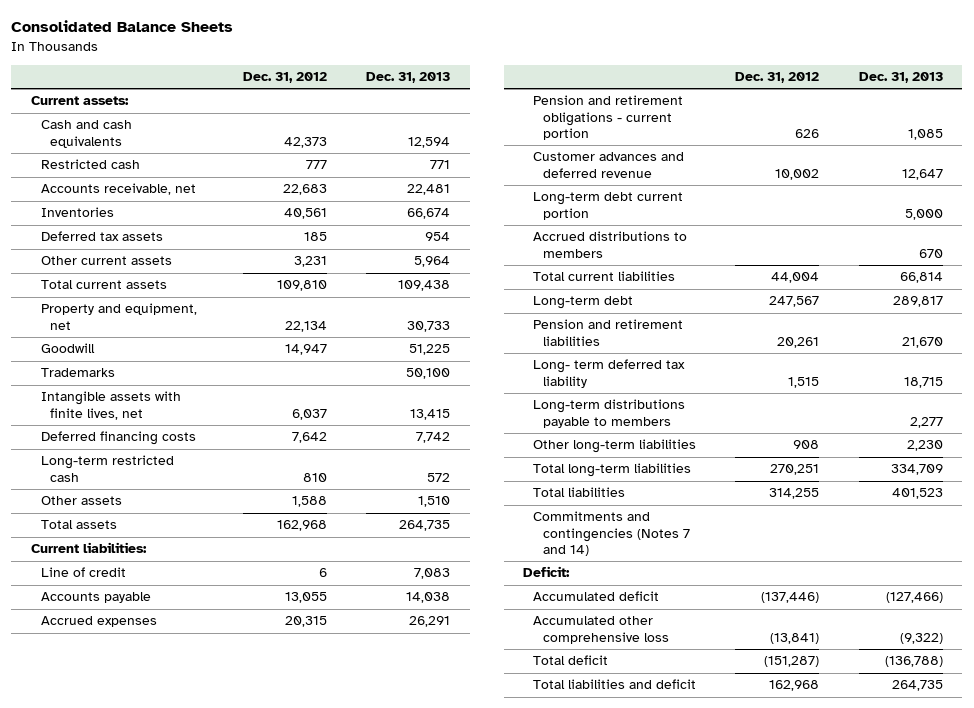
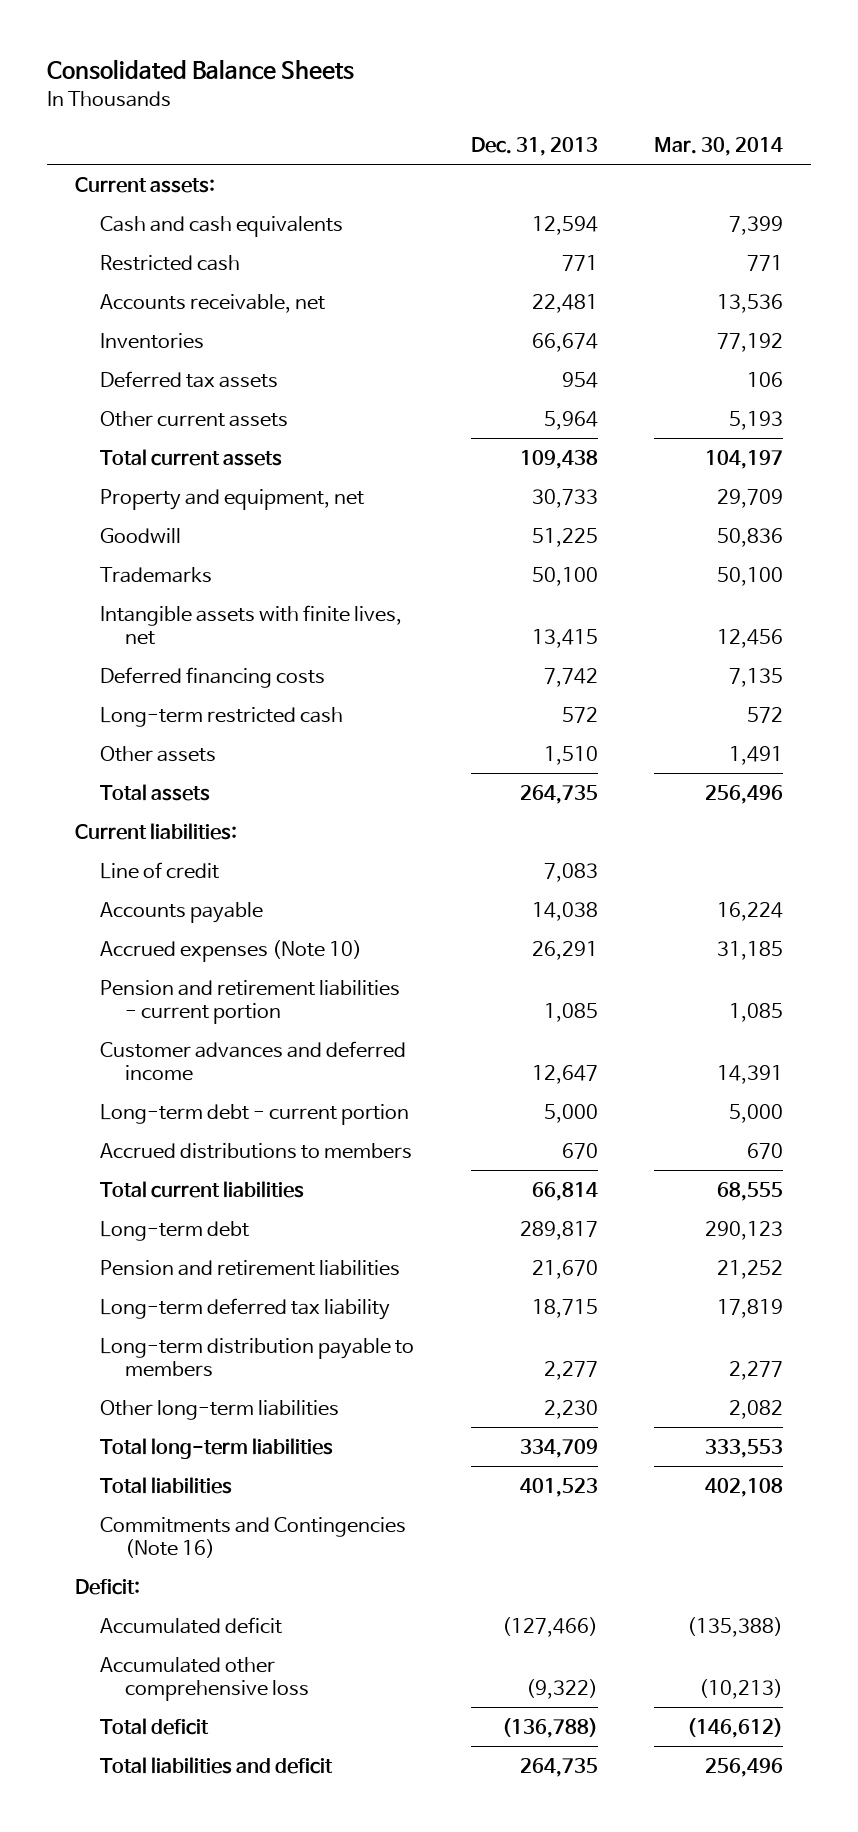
[242,71,327,83] Dec. 31, 2012 -> none
none -> [653,137,783,157] Mar. 30, 2014
[40,616,157,628] Accrued expenses -> [100,939,363,962] Accrued expenses (Note 10)
[533,95,684,140] Pension and retirement obligations - current portion -> [100,979,401,1025] Pension and retirement liabilities - current portion
[533,152,685,178] Customer advances and deferred revenue -> [100,1040,407,1082] Customer advances and deferred income
[533,192,684,220] Long-term debt current portion -> [100,1103,410,1125] Long-term debt - current portion
[533,359,686,388] Long- term deferred tax liability -> [100,1297,391,1320] Long-term deferred tax liability
[533,399,686,428] Long-term distributions payable to members -> [100,1337,415,1378] Long-term distribution payable to members
[533,511,690,556] Commitments and contingencies (Notes 7 and 14) -> [100,1516,407,1559] Commitments and Contingencies (Note 16)

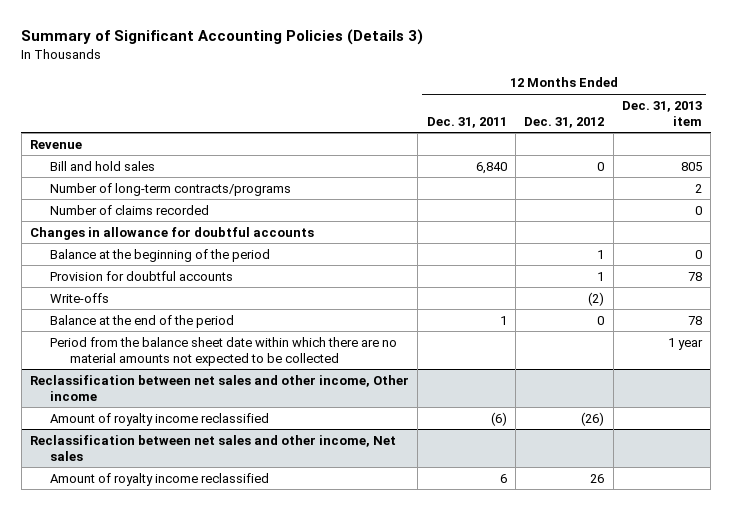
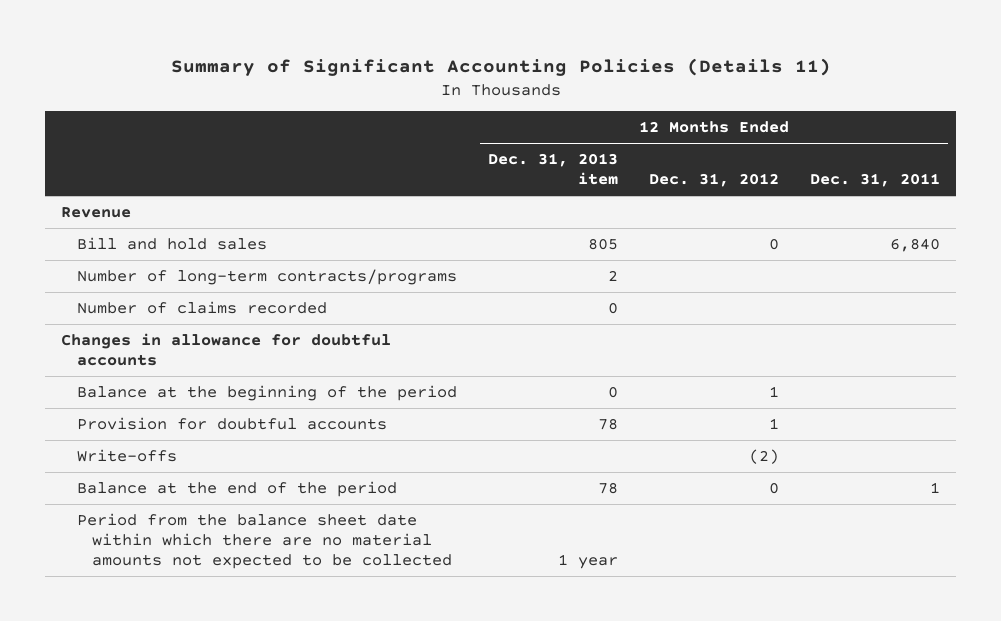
[21,29,424,46] Summary of Significant Accounting Policies (Details 3) -> [170,57,831,76] Summary of Significant Accounting Policies (Details 11)
[29,374,409,401] Reclassification between net sales and other income, Other income -> none
[49,412,269,426] Amount of royalty income reclassified -> none
[29,434,396,461] Reclassification between net sales and other income, Net sales -> none
[49,472,269,486] Amount of royalty income reclassified -> none

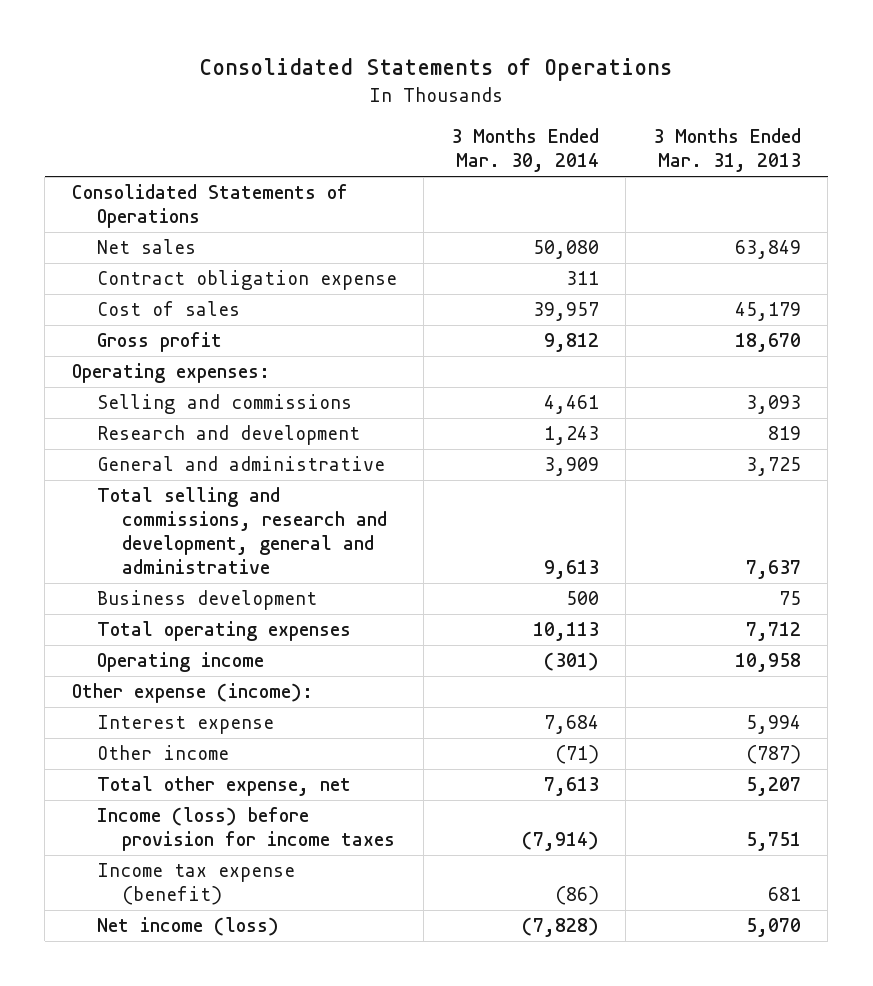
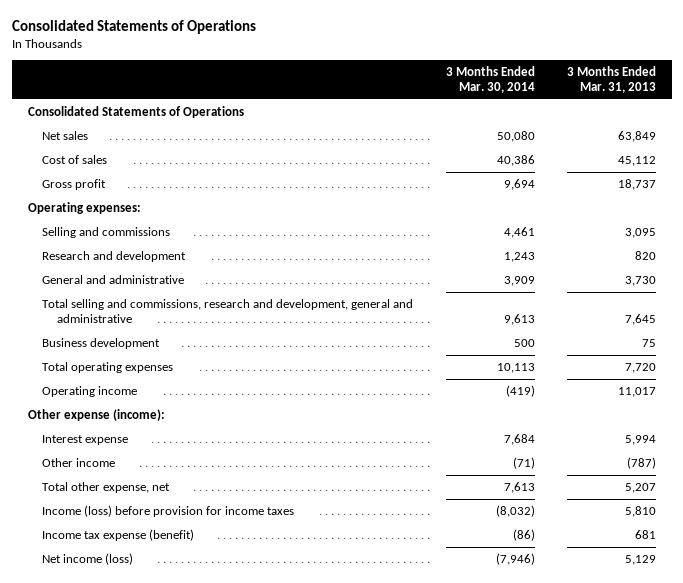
[96,270,397,291] Contract obligation expense -> none
[532,302,599,322] 39,957 -> [496,154,535,166] 40,386
[734,302,801,322] 45,179 -> [617,155,656,166] 45,112
[543,333,599,353] 9,812 -> [503,178,535,190] 9,694
[734,333,801,353] 18,670 -> [617,178,656,190] 18,737
[745,395,801,415] 3,093 -> [624,227,656,238] 3,095
[767,426,801,441] 819 -> [634,250,656,260] 820
[745,457,801,477] 3,725 -> [624,275,656,286] 3,730
[745,559,801,579] 7,637 -> [624,314,656,326] 7,645
[745,622,801,642] 7,712 -> [624,362,656,373] 7,720
[543,652,599,672] (301) -> [505,384,535,397] (419)
[734,653,801,673] 10,958 -> [617,386,656,397] 11,017
[521,831,599,852] (7,914) -> [495,504,535,517] (8,032)
[745,832,801,852] 5,751 -> [624,505,656,517] 5,810
[521,917,599,938] (7,828) -> [495,552,535,565] (7,946)
[745,918,801,938] 5,070 -> [624,554,656,565] 5,129

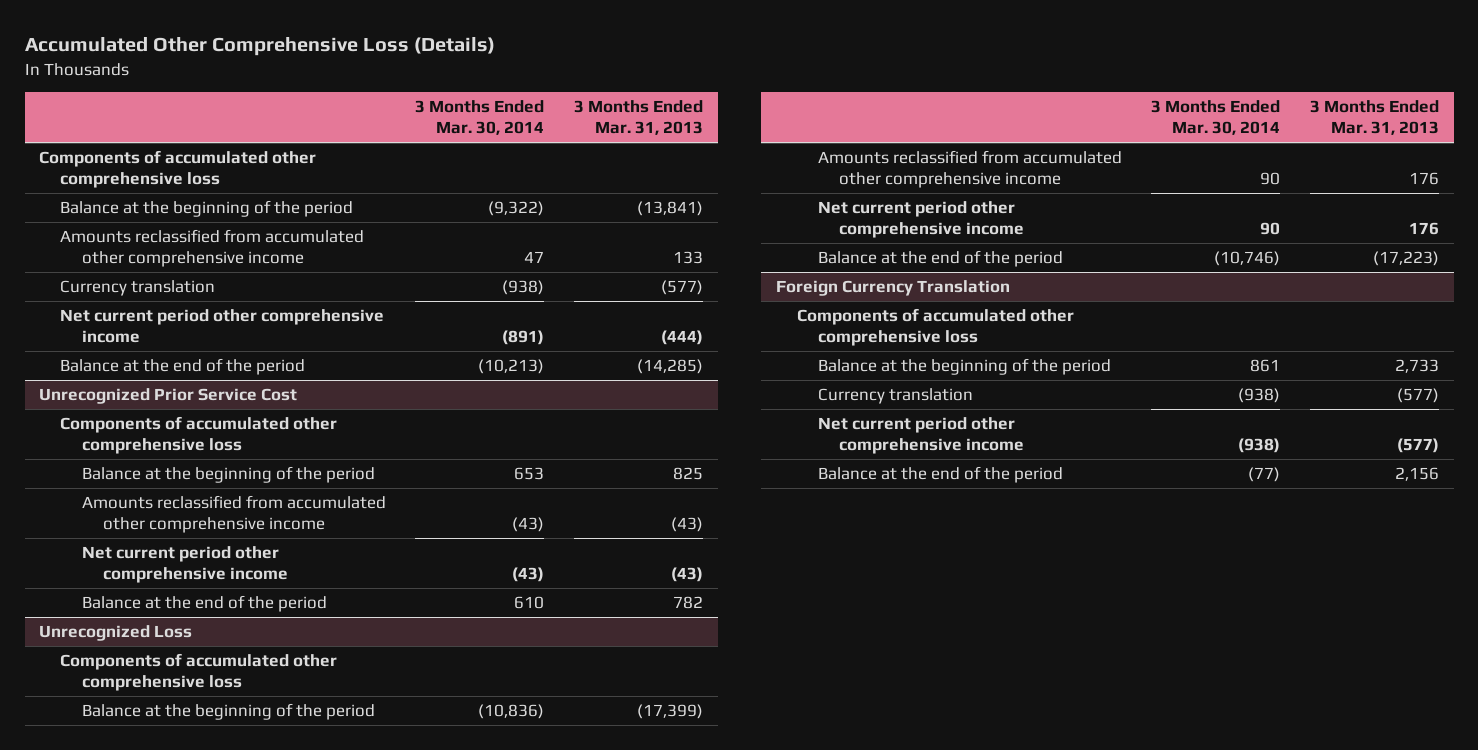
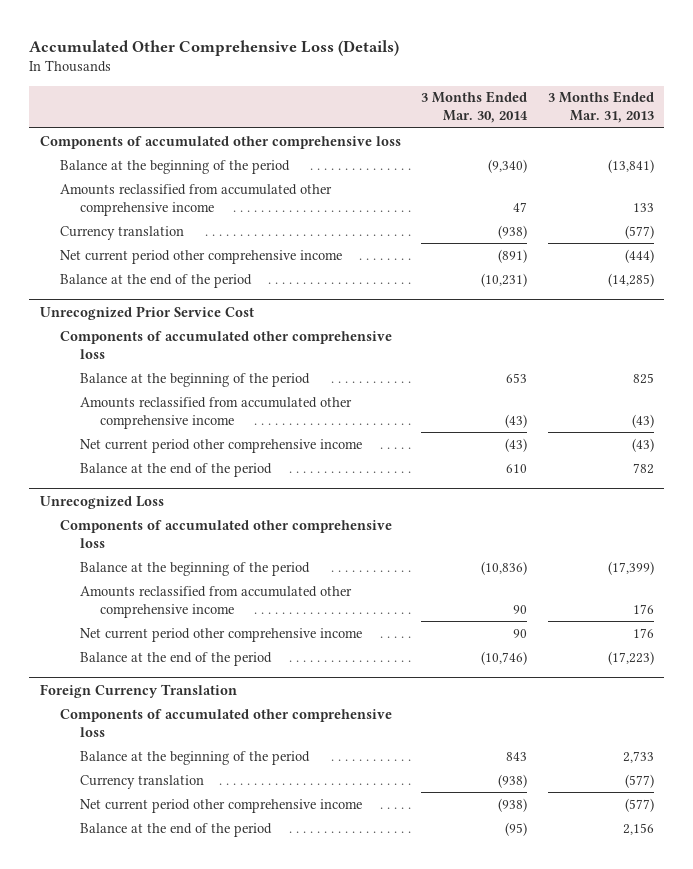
[488,201,545,217] (9,322) -> [488,158,528,173] (9,340)
[478,359,545,375] (10,213) -> [481,272,528,287] (10,231)
[1250,359,1281,373] 861 -> [506,751,528,761] 843
[1248,467,1281,483] (77) -> [505,821,528,836] (95)

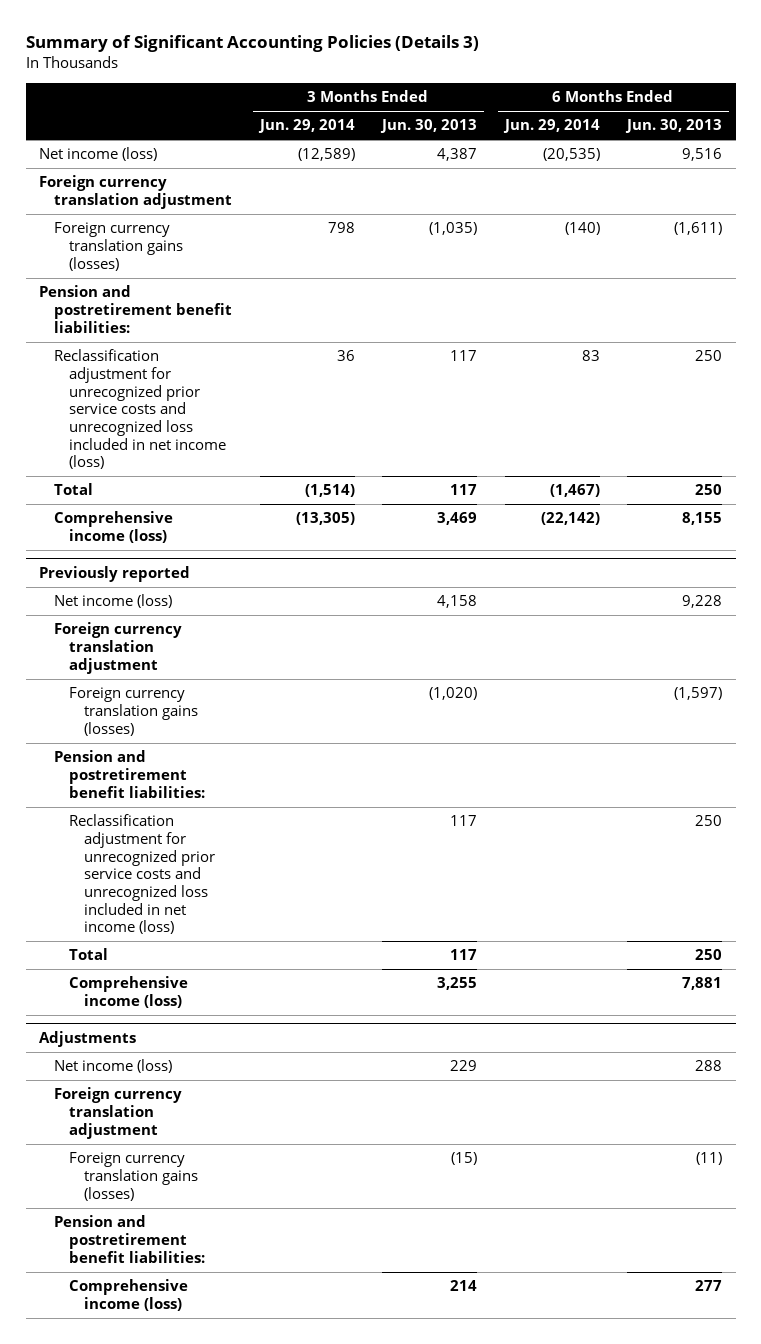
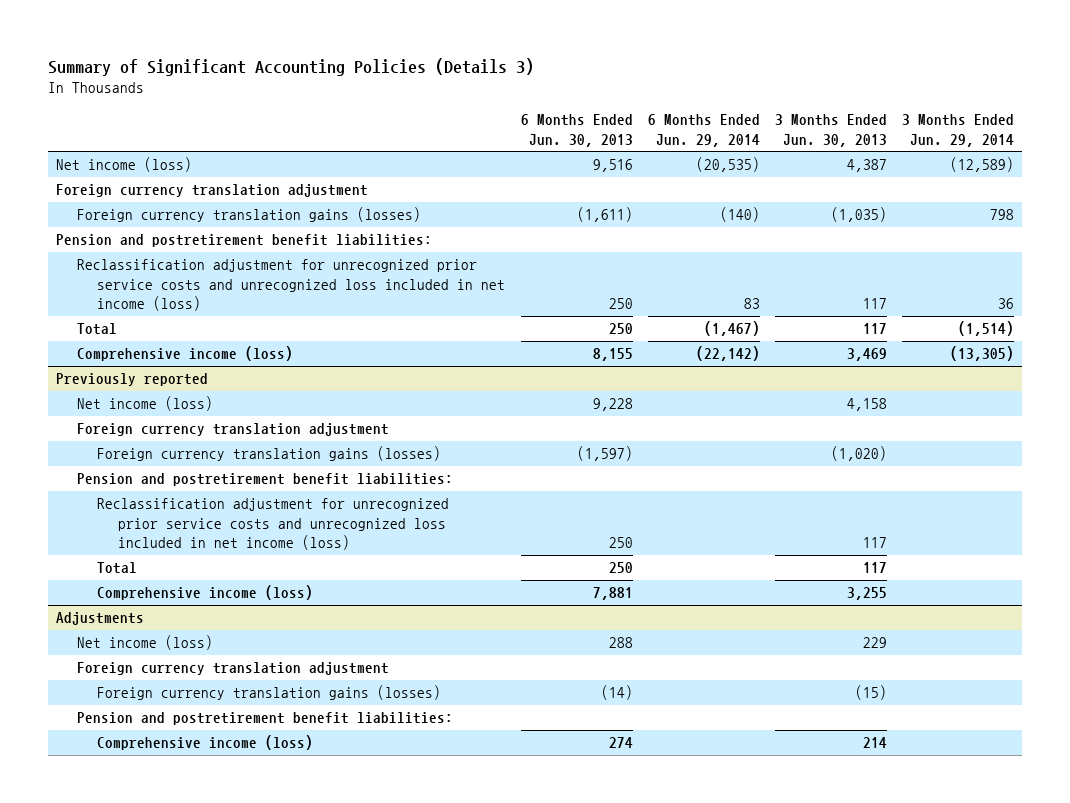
[695,1152,722,1166] (11) -> [600,685,633,701] (14)
[694,1280,722,1292] 277 -> [608,737,633,749] 274

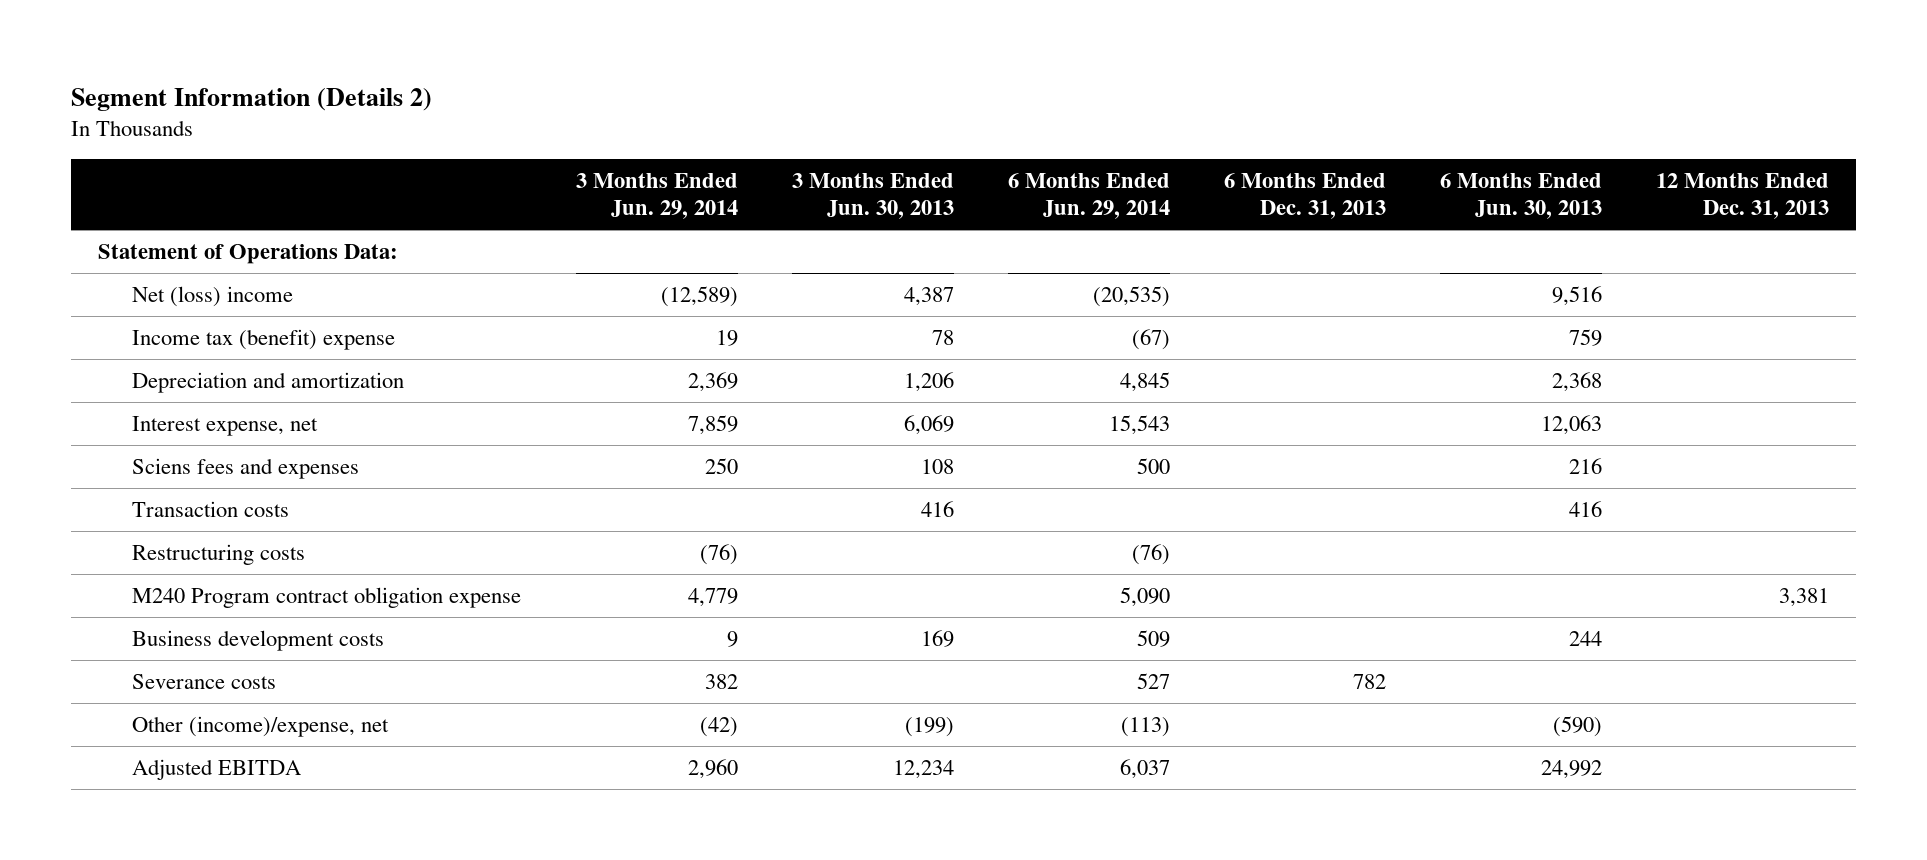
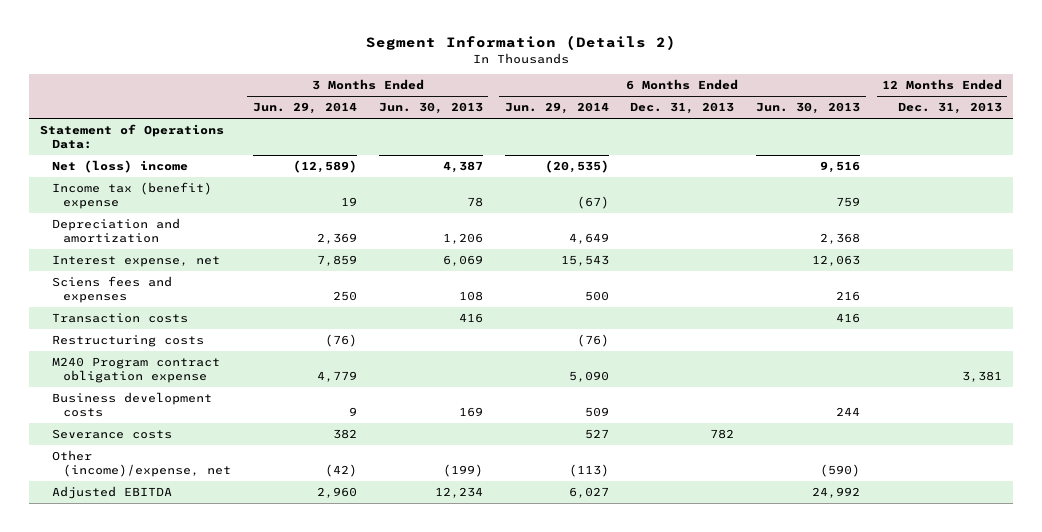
[1119,371,1170,392] 4,845 -> [568,233,609,245] 4,649
[1119,758,1170,779] 6,037 -> [568,487,609,499] 6,027

